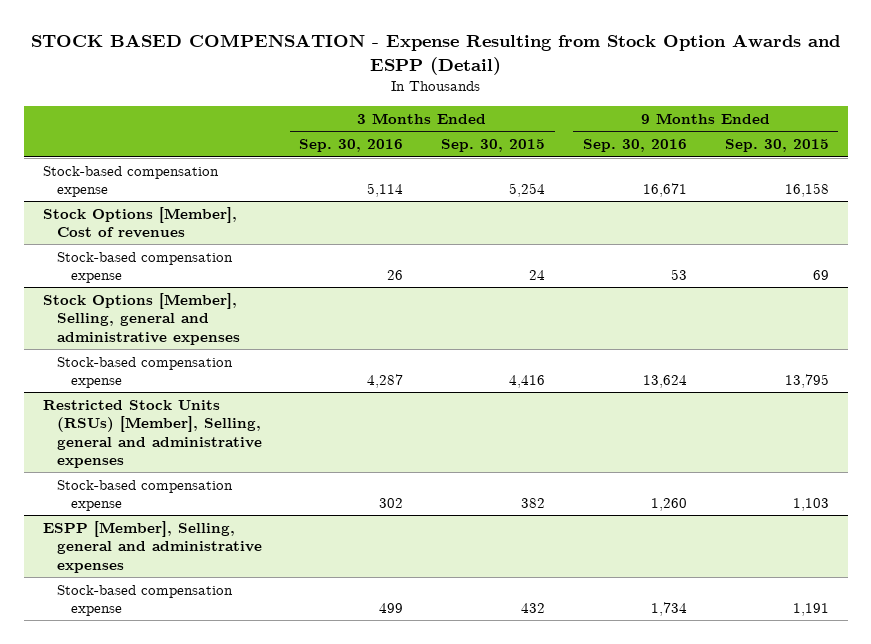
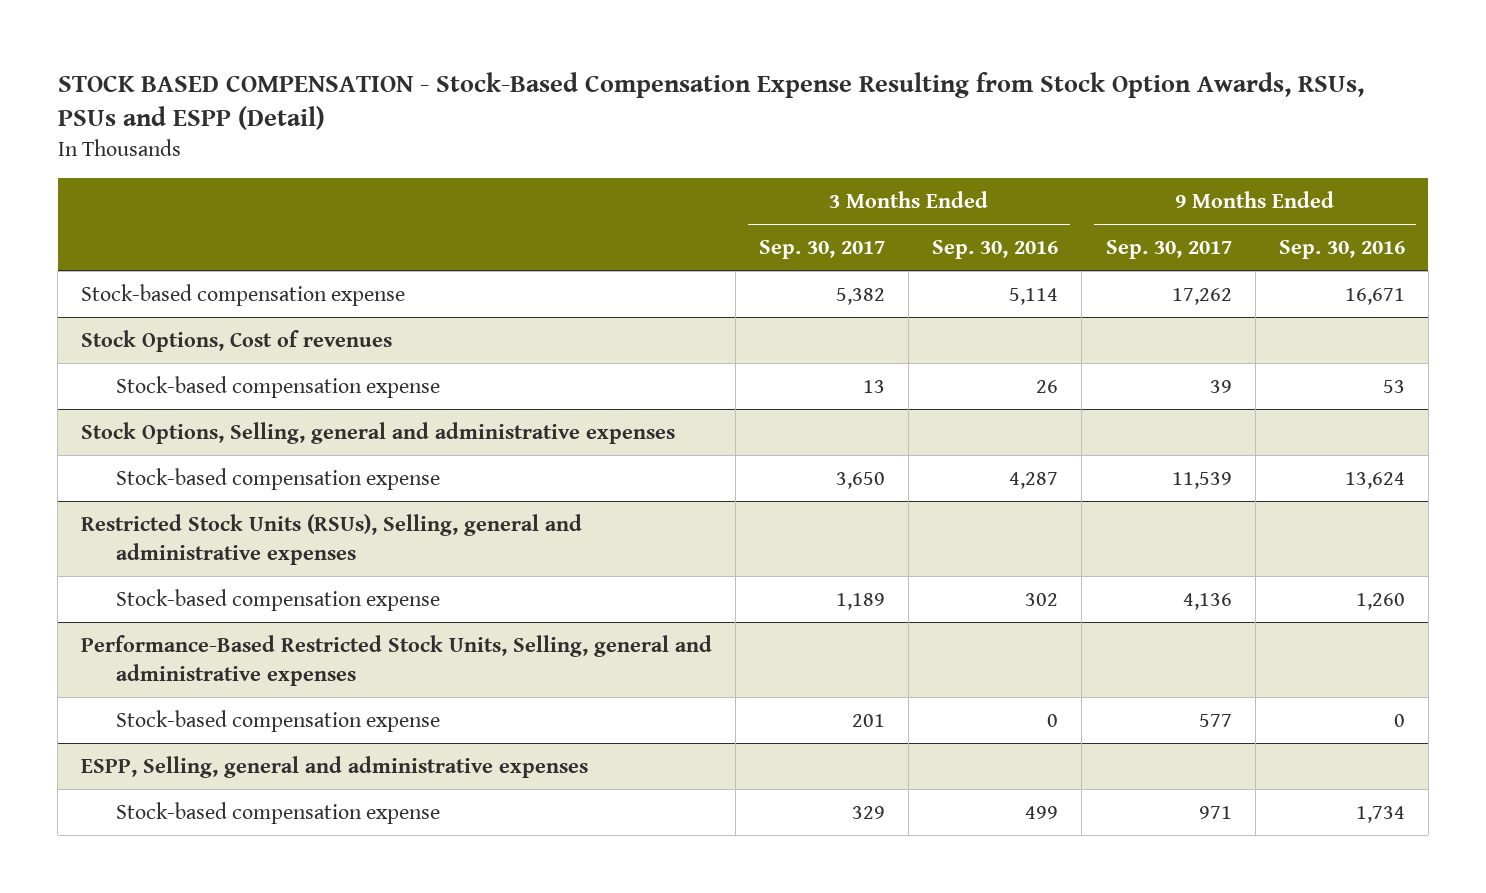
[30,34,840,75] STOCK BASED COMPENSATION - Expense Resulting from Stock Option Awards and ESPP (Detail) -> [57,71,1364,131] STOCK BASED COMPENSATION - Stock-Based Compensation Expense Resulting from Stock Option Awards, RSUs, PSUs and ESPP (Detail)
[441,139,546,153] Sep. 30, 2015 -> none
[724,139,829,153] Sep. 30, 2015 -> none
none -> [759,240,886,260] Sep. 30, 2017
none -> [1105,240,1232,260] Sep. 30, 2017
[42,206,237,239] Stock Options [Member], Cost of revenues -> [81,329,393,352] Stock Options, Cost of revenues
[42,292,240,345] Stock Options [Member], Selling, general and administrative expenses -> [81,421,676,444] Stock Options, Selling, general and administrative expenses
[42,399,262,468] Restricted Stock Units (RSUs) [Member], Selling, general and administrative expenses -> [81,513,583,565] Restricted Stock Units (RSUs), Selling, general and administrative expenses
none -> [81,634,713,686] Performance-Based Restricted Stock Units, Selling, general and administrative expenses
none -> [115,709,440,732] Stock-based compensation expense
[42,520,262,573] ESPP [Member], Selling, general and administrative expenses -> [81,755,589,778] ESPP, Selling, general and administrative expenses

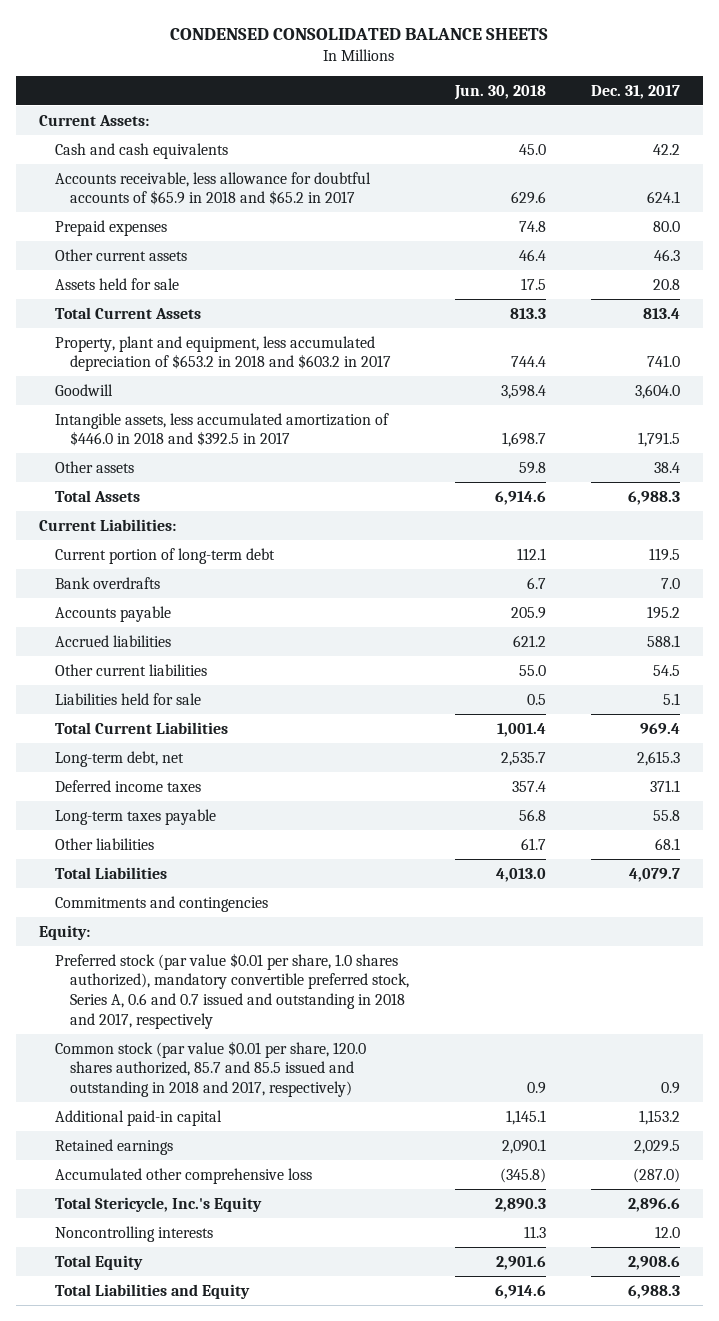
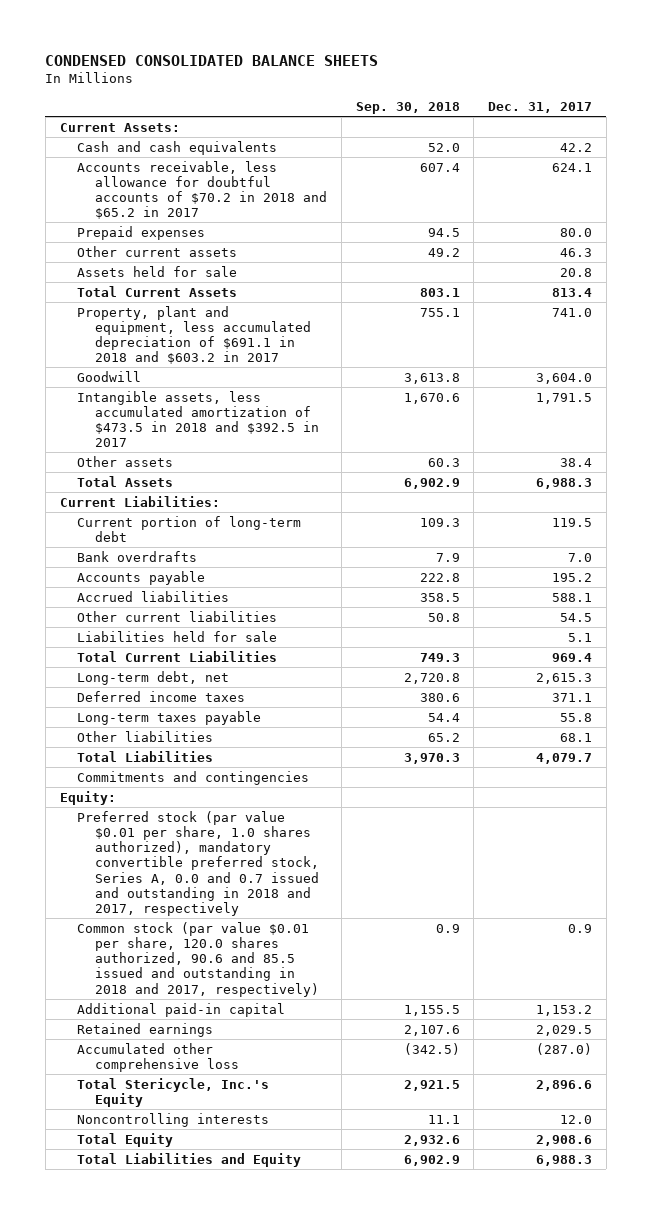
[453,84,546,100] Jun. 30, 2018 -> none
none -> [355,102,460,115] Sep. 30, 2018
[54,171,371,206] Accounts receivable, less allowance for doubtful accounts of $65.9 in 2018 and $65.2 in 2017 -> [77,160,327,220] Accounts receivable, less allowance for doubtful accounts of $70.2 in 2018 and $65.2 in 2017
[54,335,392,372] Property, plant and equipment, less accumulated depreciation of $653.2 in 2018 and $603.2 in 2017 -> [77,305,311,365] Property, plant and equipment, less accumulated depreciation of $691.1 in 2018 and $603.2 in 2017
[54,412,389,447] Intangible assets, less accumulated amortization of $446.0 in 2018 and $392.5 in 2017 -> [77,390,319,448] Intangible assets, less accumulated amortization of $473.5 in 2018 and $392.5 in 2017
[54,952,410,1029] Preferred stock (par value $0.01 per share, 1.0 shares authorized), mandatory convertible preferred stock, Series A, 0.6 and 0.7 issued and outstanding in 2018 and 2017, respectively -> [77,810,319,917] Preferred stock (par value $0.01 per share, 1.0 shares authorized), mandatory convertible preferred stock, Series A, 0.0 and 0.7 issued and outstanding in 2018 and 2017, respectively
[54,1040,366,1097] Common stock (par value $0.01 per share, 120.0 shares authorized, 85.7 and 85.5 issued and outstanding in 2018 and 2017, respectively) -> [77,921,319,997] Common stock (par value $0.01 per share, 120.0 shares authorized, 90.6 and 85.5 issued and outstanding in 2018 and 2017, respectively)

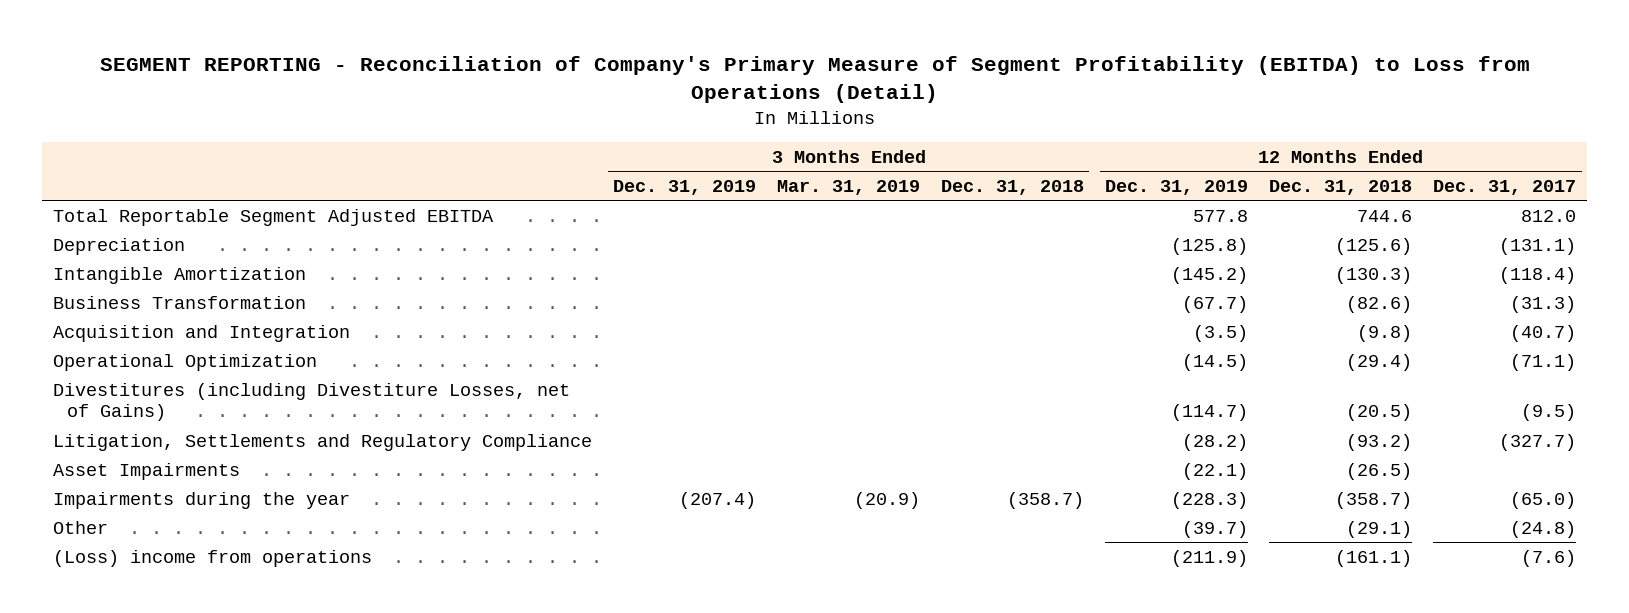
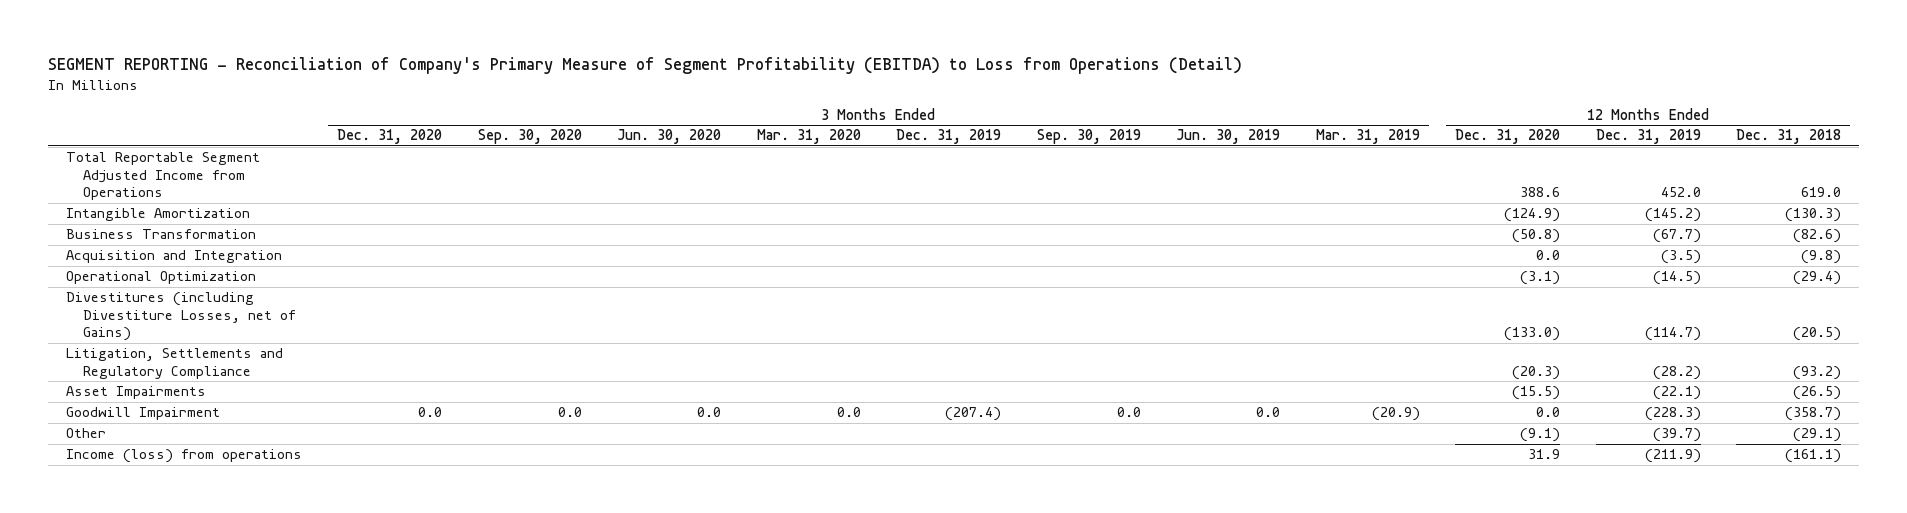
[941,179,1085,195] Dec. 31, 2018 -> none
[1433,179,1577,195] Dec. 31, 2017 -> none
none -> [337,129,443,145] Dec. 31, 2020
none -> [477,129,582,145] Sep. 30, 2020
none -> [617,129,722,145] Jun. 30, 2020
none -> [756,129,861,145] Mar. 31, 2020
none -> [1036,129,1141,145] Sep. 30, 2019
none -> [1176,129,1281,145] Jun. 30, 2019
none -> [1455,129,1561,145] Dec. 31, 2020
[52,237,185,255] Depreciation -> none
[52,208,494,226] Total Reportable Segment Adjusted EBITDA -> [65,152,260,201] Total Reportable Segment Adjusted Income from Operations
[1193,209,1249,222] 577.8 -> [1660,187,1701,198] 452.0
[1357,209,1413,222] 744.6 -> [1801,187,1842,198] 619.0
[52,491,350,509] Impairments during the year -> [65,407,220,421] Goodwill Impairment
[52,549,372,567] (Loss) income from operations -> [65,449,302,464] Income (loss) from operations

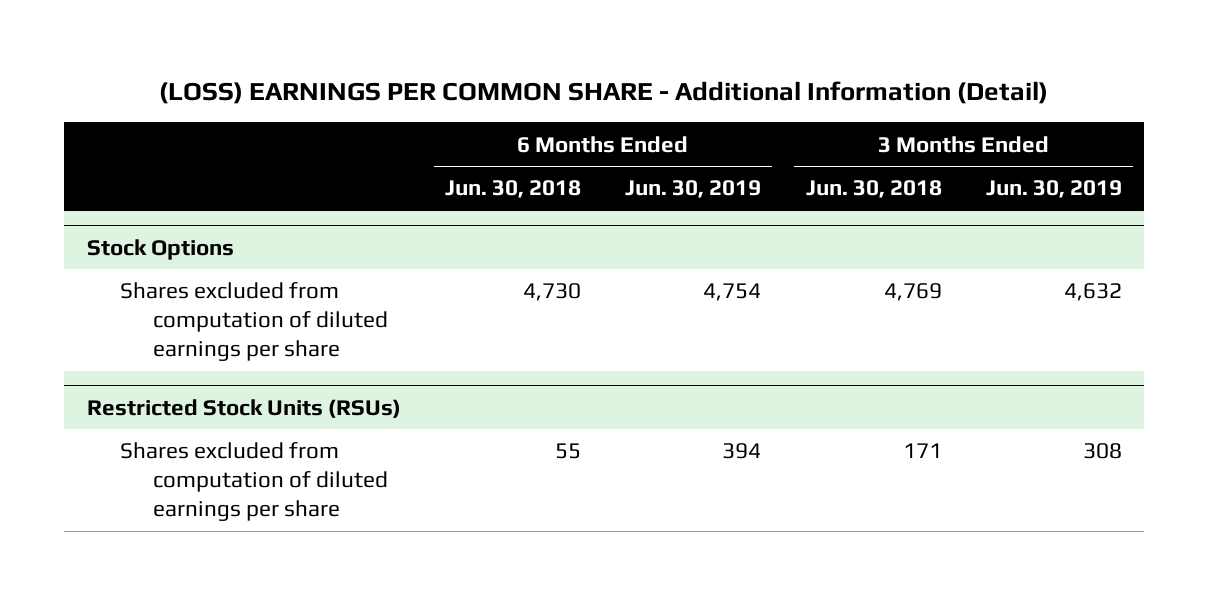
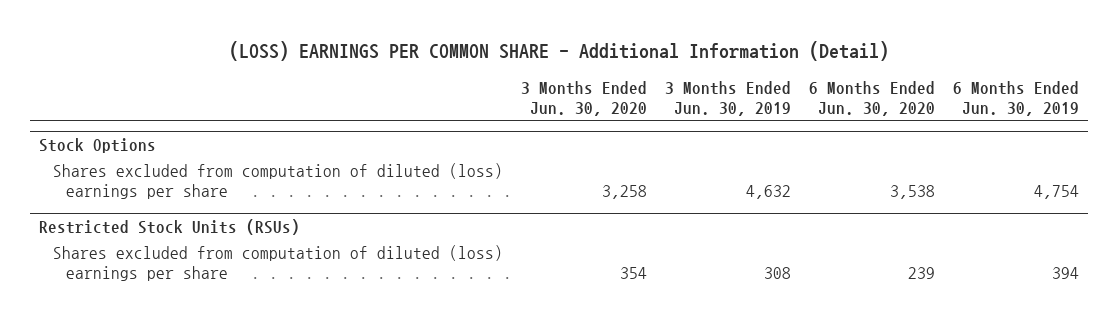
[444,180,581,199] Jun. 30, 2018 -> none
[805,180,942,199] Jun. 30, 2018 -> none
none -> [520,80,647,116] 3 Months Ended Jun. 30, 2020
none -> [809,80,936,116] 6 Months Ended Jun. 30, 2020
[119,282,388,362] Shares excluded from computation of diluted earnings per share -> [52,162,503,199] Shares excluded from computation of diluted (loss) earnings per share
[119,442,388,522] Shares excluded from computation of diluted earnings per share -> [52,244,503,281] Shares excluded from computation of diluted (loss) earnings per share

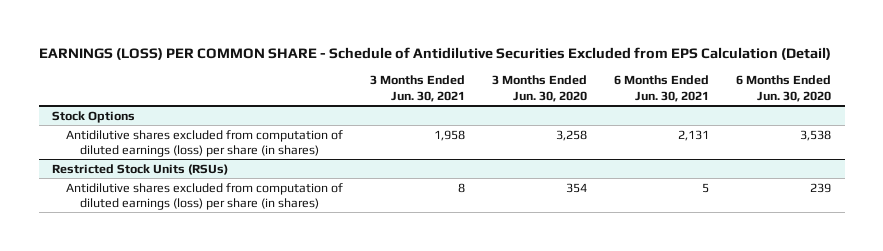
[229,40,890,61] (LOSS) EARNINGS PER COMMON SHARE - Additional Information (Detail) -> [38,47,831,61] EARNINGS (LOSS) PER COMMON SHARE - Schedule of Antidilutive Securities Excluded from EPS Calculation (Detail)
[664,80,791,116] 3 Months Ended Jun. 30, 2019 -> none
[953,80,1080,116] 6 Months Ended Jun. 30, 2019 -> none
none -> [370,75,466,102] 3 Months Ended Jun. 30, 2021
none -> [614,75,710,102] 6 Months Ended Jun. 30, 2021
[52,162,503,199] Shares excluded from computation of diluted (loss) earnings per share -> [66,129,344,157] Antidilutive shares excluded from computation of diluted earnings (loss) per share (in shares)
[52,244,503,281] Shares excluded from computation of diluted (loss) earnings per share -> [66,182,344,210] Antidilutive shares excluded from computation of diluted earnings (loss) per share (in shares)

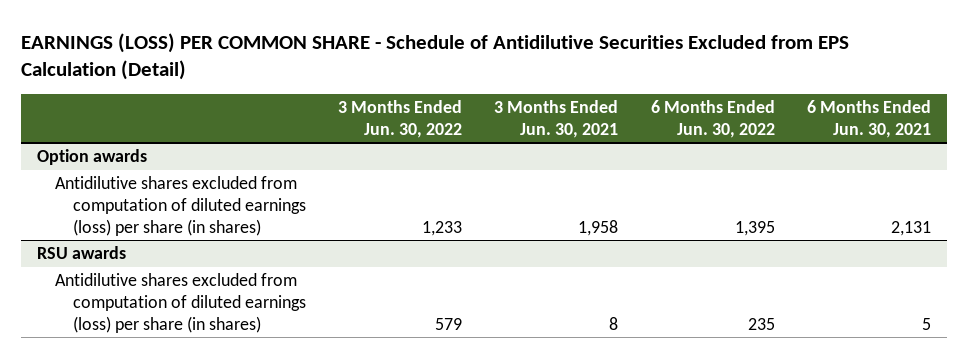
[492,75,588,102] 3 Months Ended Jun. 30, 2020 -> none
[736,75,832,102] 6 Months Ended Jun. 30, 2020 -> none
none -> [338,100,463,138] 3 Months Ended Jun. 30, 2022
none -> [650,100,775,138] 6 Months Ended Jun. 30, 2022
[52,110,136,123] Stock Options -> [37,149,148,166] Option awards
[52,163,229,175] Restricted Stock Units (RSUs) -> [37,246,127,260] RSU awards

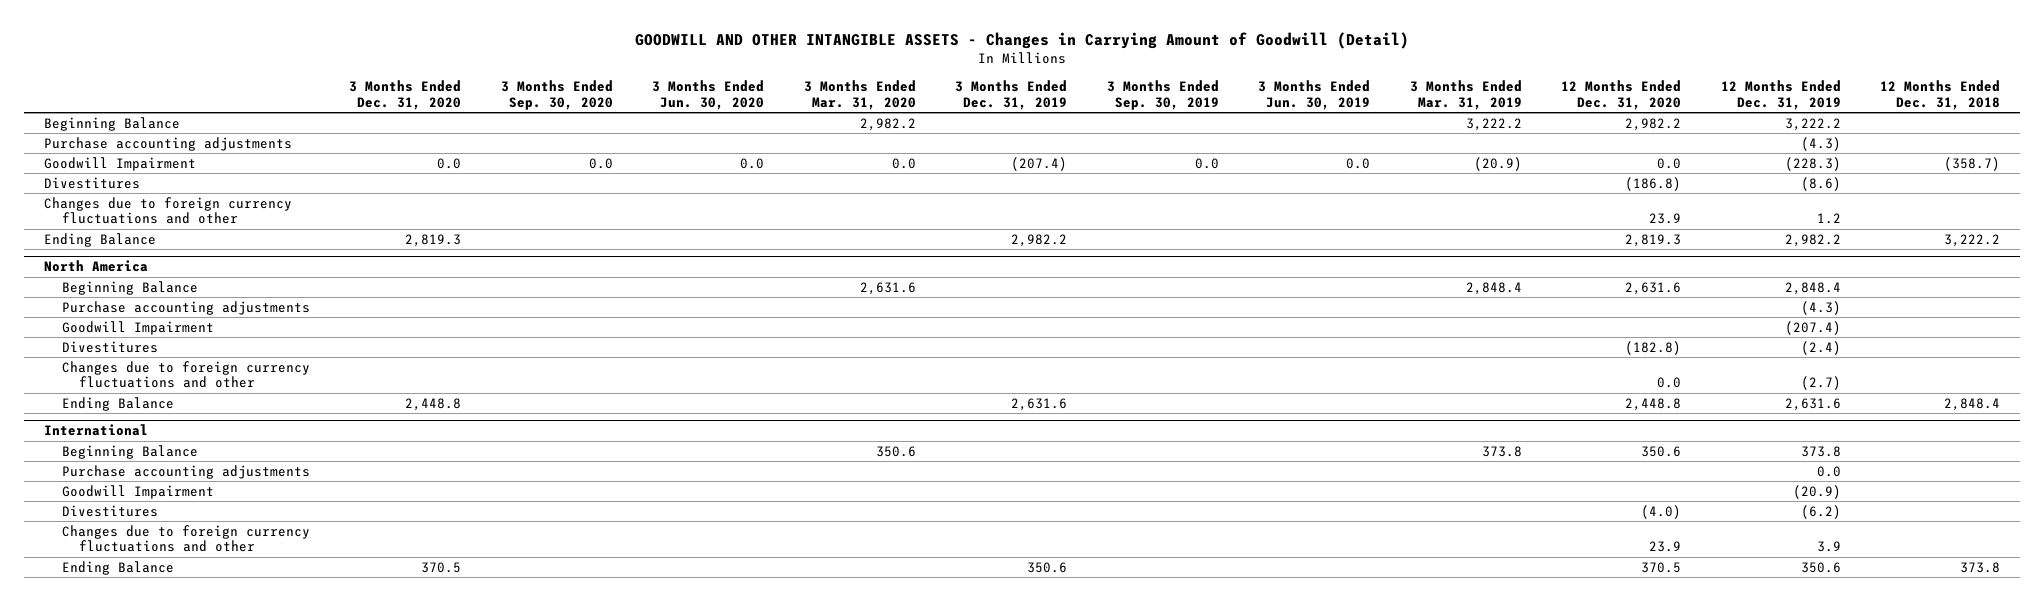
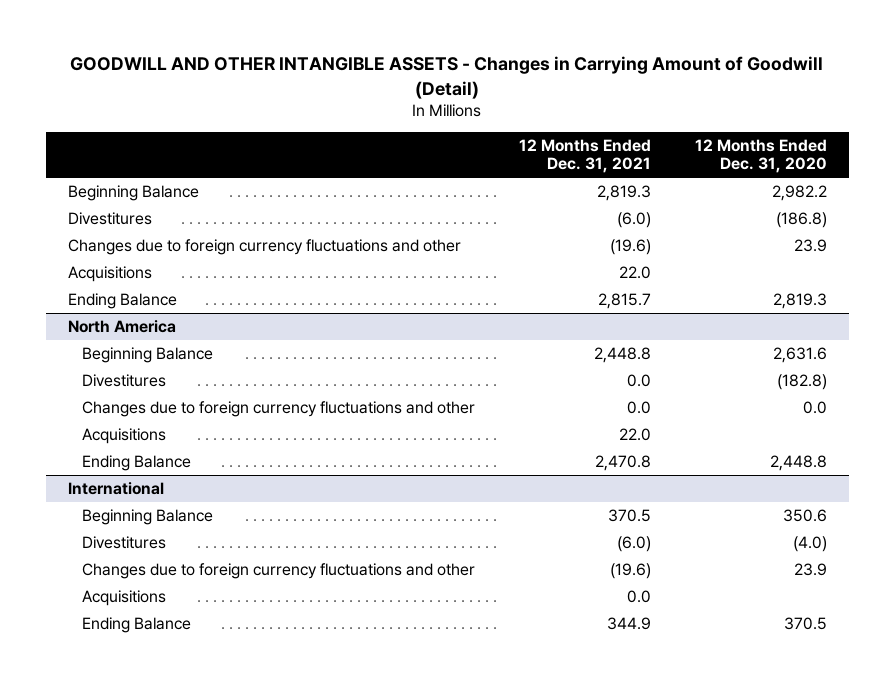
[349,80,462,110] 3 Months Ended Dec. 31, 2020 -> none
[500,80,613,110] 3 Months Ended Sep. 30, 2020 -> none
[652,80,765,110] 3 Months Ended Jun. 30, 2020 -> none
[803,80,916,110] 3 Months Ended Mar. 31, 2020 -> none
[955,80,1068,110] 3 Months Ended Dec. 31, 2019 -> none
[1106,80,1219,110] 3 Months Ended Sep. 30, 2019 -> none
[1258,80,1371,110] 3 Months Ended Jun. 30, 2019 -> none
[1409,80,1522,110] 3 Months Ended Mar. 31, 2019 -> none
[1720,80,1841,110] 12 Months Ended Dec. 31, 2019 -> none
[1880,80,2001,110] 12 Months Ended Dec. 31, 2018 -> none
none -> [518,139,651,174] 12 Months Ended Dec. 31, 2021
[44,136,293,151] Purchase accounting adjustments -> none
[44,156,197,171] Goodwill Impairment -> none
none -> [67,266,152,283] Acquisitions
[61,300,310,315] Purchase accounting adjustments -> none
[61,320,214,335] Goodwill Impairment -> none
none -> [81,428,166,445] Acquisitions
[61,464,310,479] Purchase accounting adjustments -> none
[61,484,214,499] Goodwill Impairment -> none
none -> [81,590,166,607] Acquisitions

